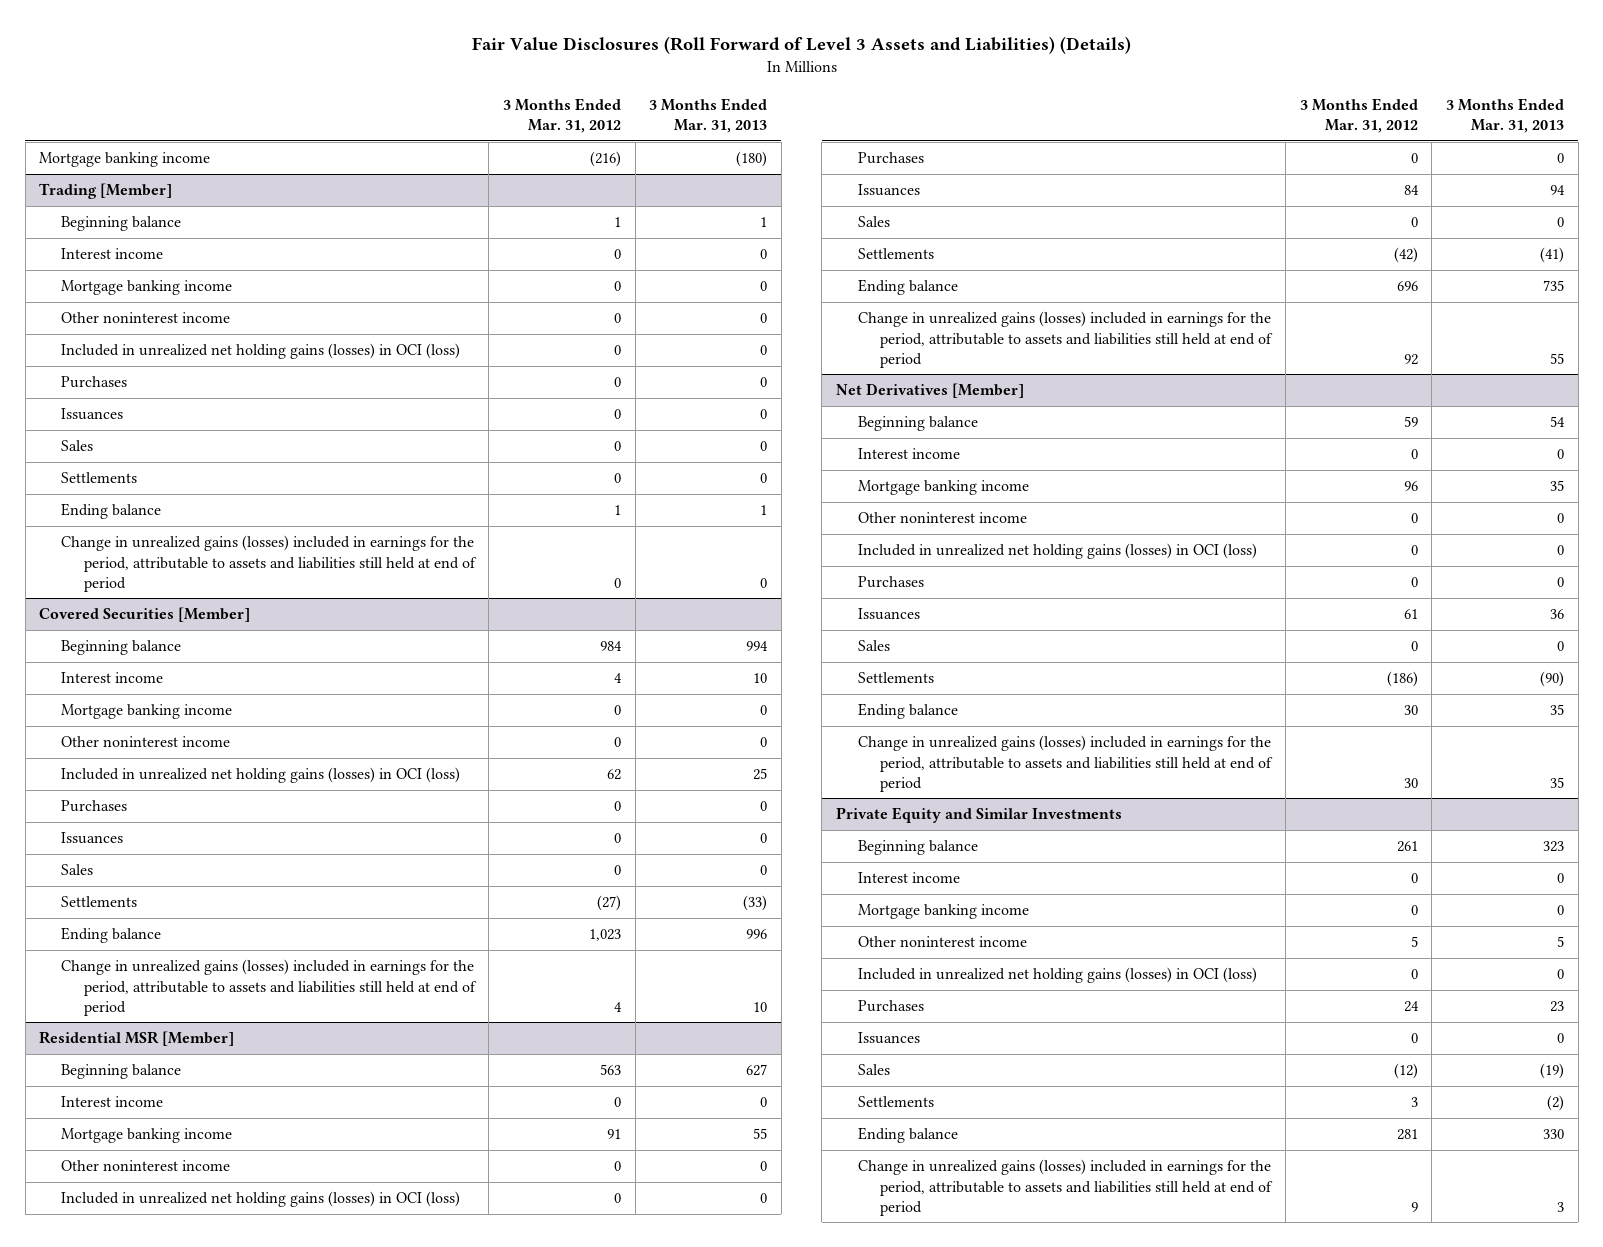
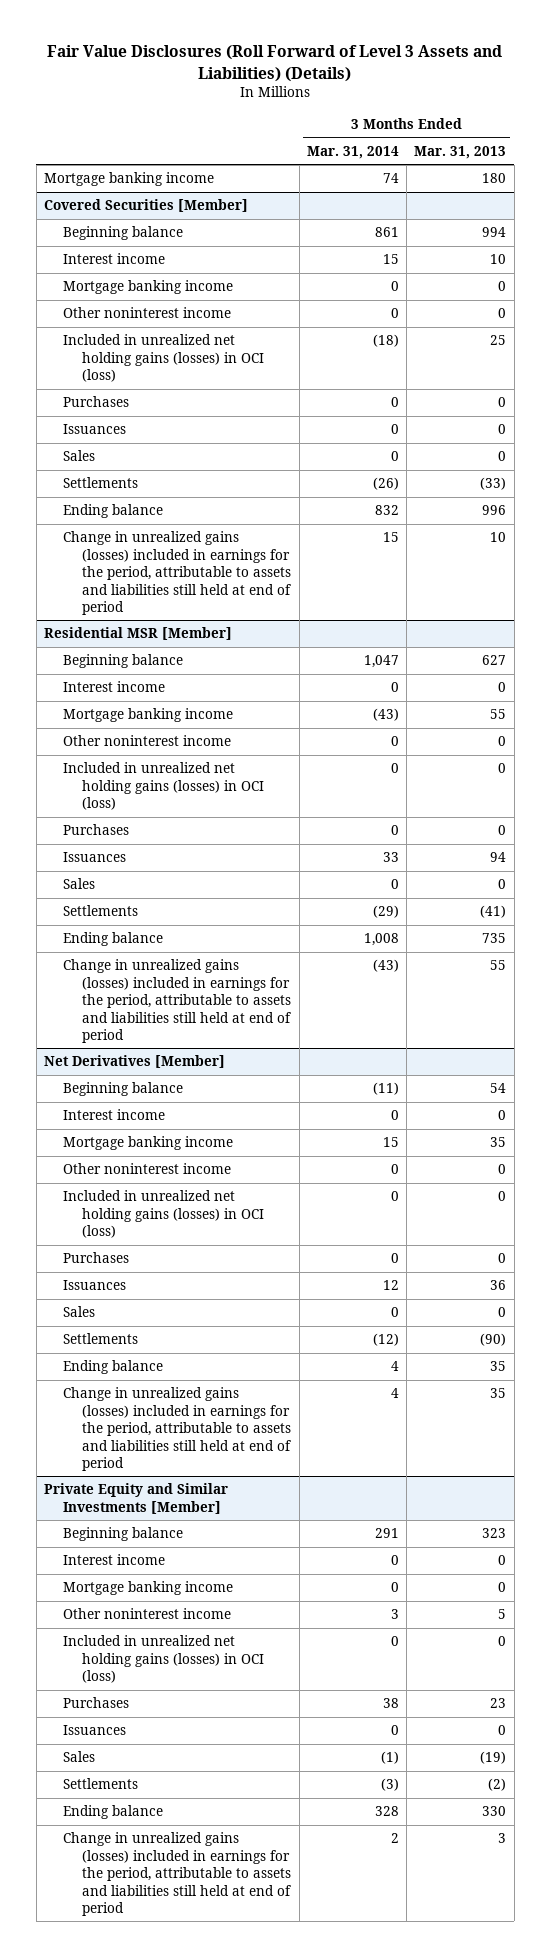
[502,97,621,134] 3 Months Ended Mar. 31, 2012 -> none
none -> [306,145,399,159] Mar. 31, 2014
[39,183,173,200] Trading [Member] -> none
[61,216,182,232] Beginning balance -> none
[61,248,164,260] Interest income -> none
[61,280,233,296] Mortgage banking income -> none
[61,312,231,324] Other noninterest income -> none
[61,343,461,360] Included in unrealized net holding gains (losses) in OCI (loss) -> none
[61,376,128,389] Purchases -> none
[61,408,124,421] Issuances -> none
[61,440,94,452] Sales -> none
[61,472,138,484] Settlements -> none
[61,503,162,520] Ending balance -> none
[61,535,477,592] Change in unrealized gains (losses) included in earnings for the period, attributable to assets and liabilities still held at end of period -> none
[736,151,768,168] (180) -> [482,173,507,184] 180
[836,807,1123,824] Private Equity and Similar Investments -> [44,1483,229,1514] Private Equity and Similar Investments [Member]

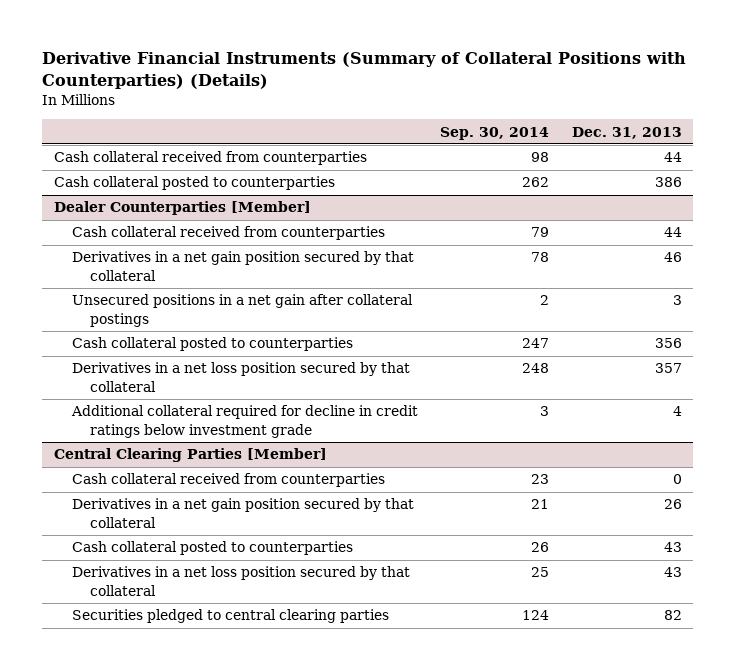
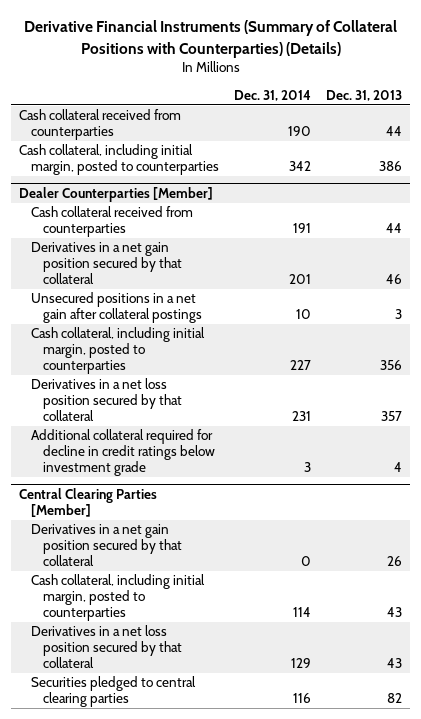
[440,126,550,140] Sep. 30, 2014 -> none
none -> [234,90,312,102] Dec. 31, 2014
[53,176,335,191] Cash collateral posted to counterparties -> [18,144,219,176] Cash collateral, including initial margin, posted to counterparties
[71,337,353,352] Cash collateral posted to counterparties -> [30,327,205,374] Cash collateral, including initial margin, posted to counterparties
[71,473,385,488] Cash collateral received from counterparties -> none
[71,541,353,556] Cash collateral posted to counterparties -> [30,574,205,621] Cash collateral, including initial margin, posted to counterparties

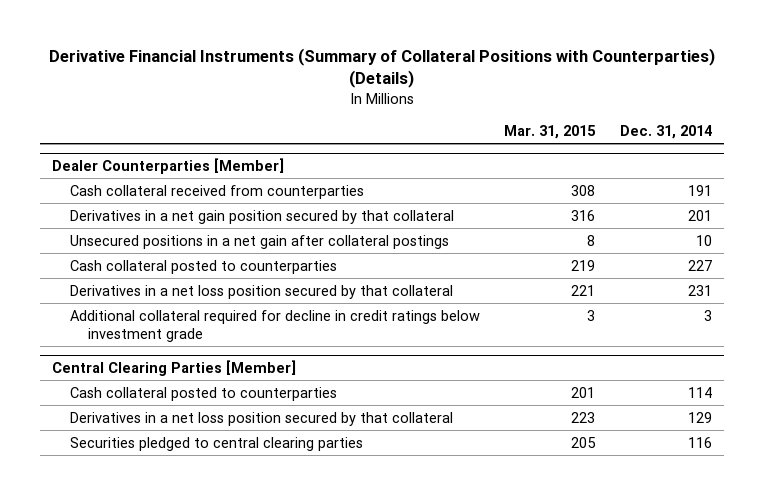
[326,90,403,102] Dec. 31, 2013 -> none
none -> [504,124,597,139] Mar. 31, 2015
[18,109,181,141] Cash collateral received from counterparties -> none
[18,144,219,176] Cash collateral, including initial margin, posted to counterparties -> none
[30,327,205,374] Cash collateral, including initial margin, posted to counterparties -> [70,259,338,274] Cash collateral posted to counterparties
[30,524,183,566] Derivatives in a net gain position secured by that collateral -> none
[30,574,205,621] Cash collateral, including initial margin, posted to counterparties -> [70,386,338,401] Cash collateral posted to counterparties

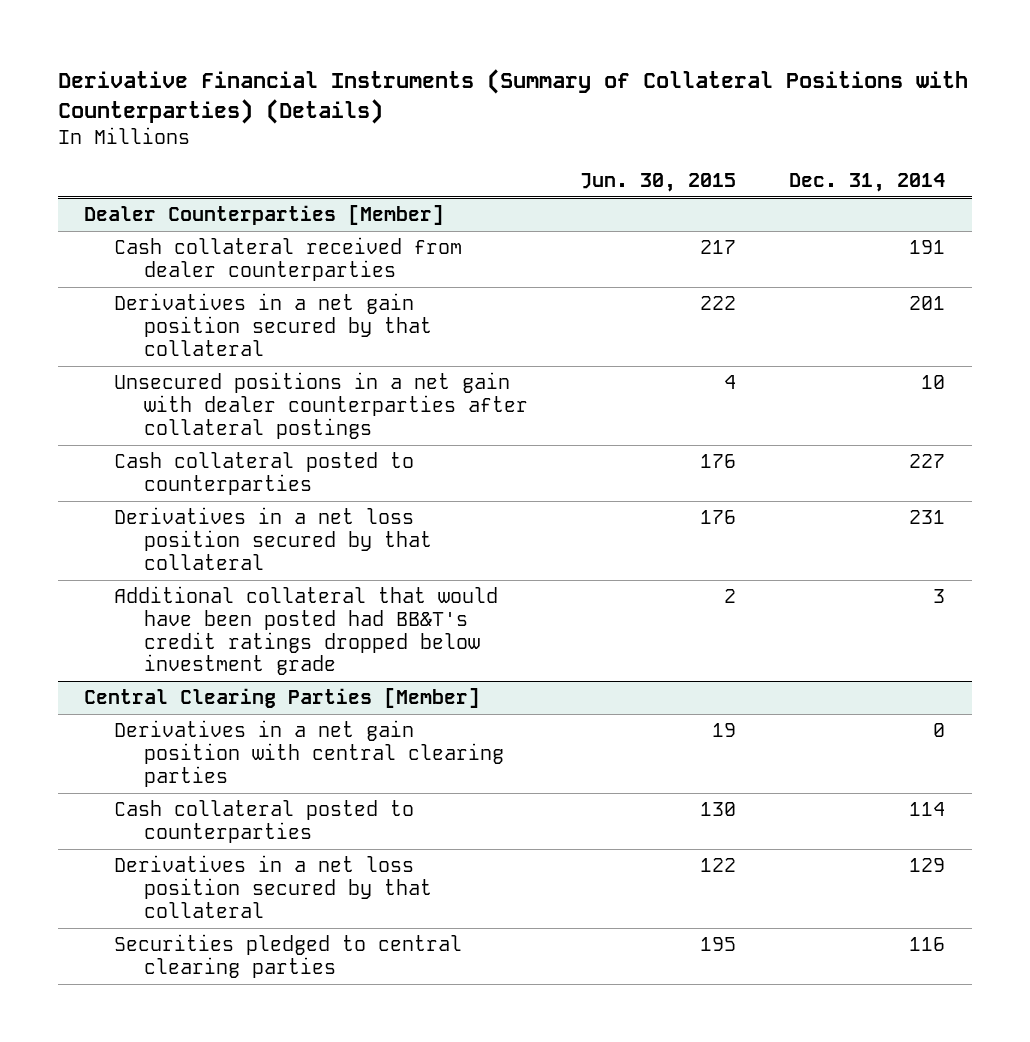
[504,124,597,139] Mar. 31, 2015 -> none
none -> [580,172,737,192] Jun. 30, 2015
[70,184,365,199] Cash collateral received from counterparties -> [114,237,463,282] Cash collateral received from dealer counterparties
[70,234,450,249] Unsecured positions in a net gain after collateral postings -> [114,372,528,439] Unsecured positions in a net gain with dealer counterparties after collateral postings
[70,309,481,342] Additional collateral required for decline in credit ratings below investment grade -> [114,586,499,676] Additional collateral that would have been posted had BB&T's credit ratings dropped below investment grade
none -> [114,720,504,787] Derivatives in a net gain position with central clearing parties

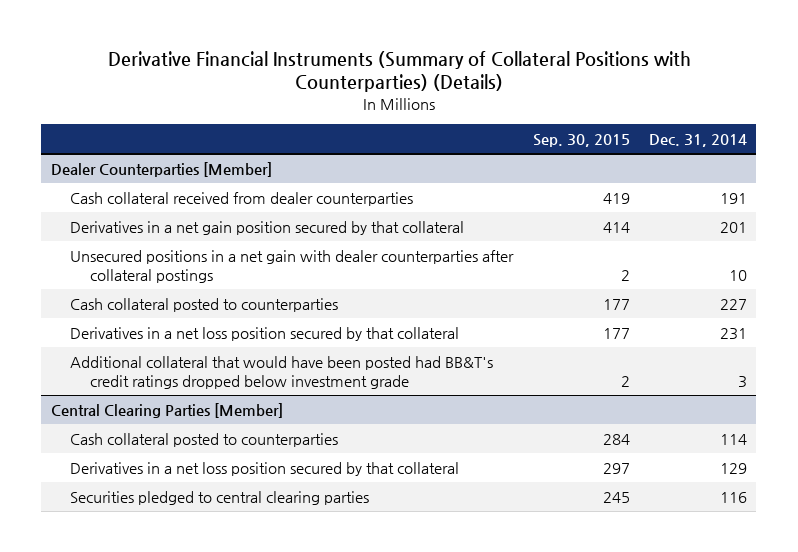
[580,172,737,192] Jun. 30, 2015 -> none
none -> [532,133,630,147] Sep. 30, 2015
[114,720,504,787] Derivatives in a net gain position with central clearing parties -> none

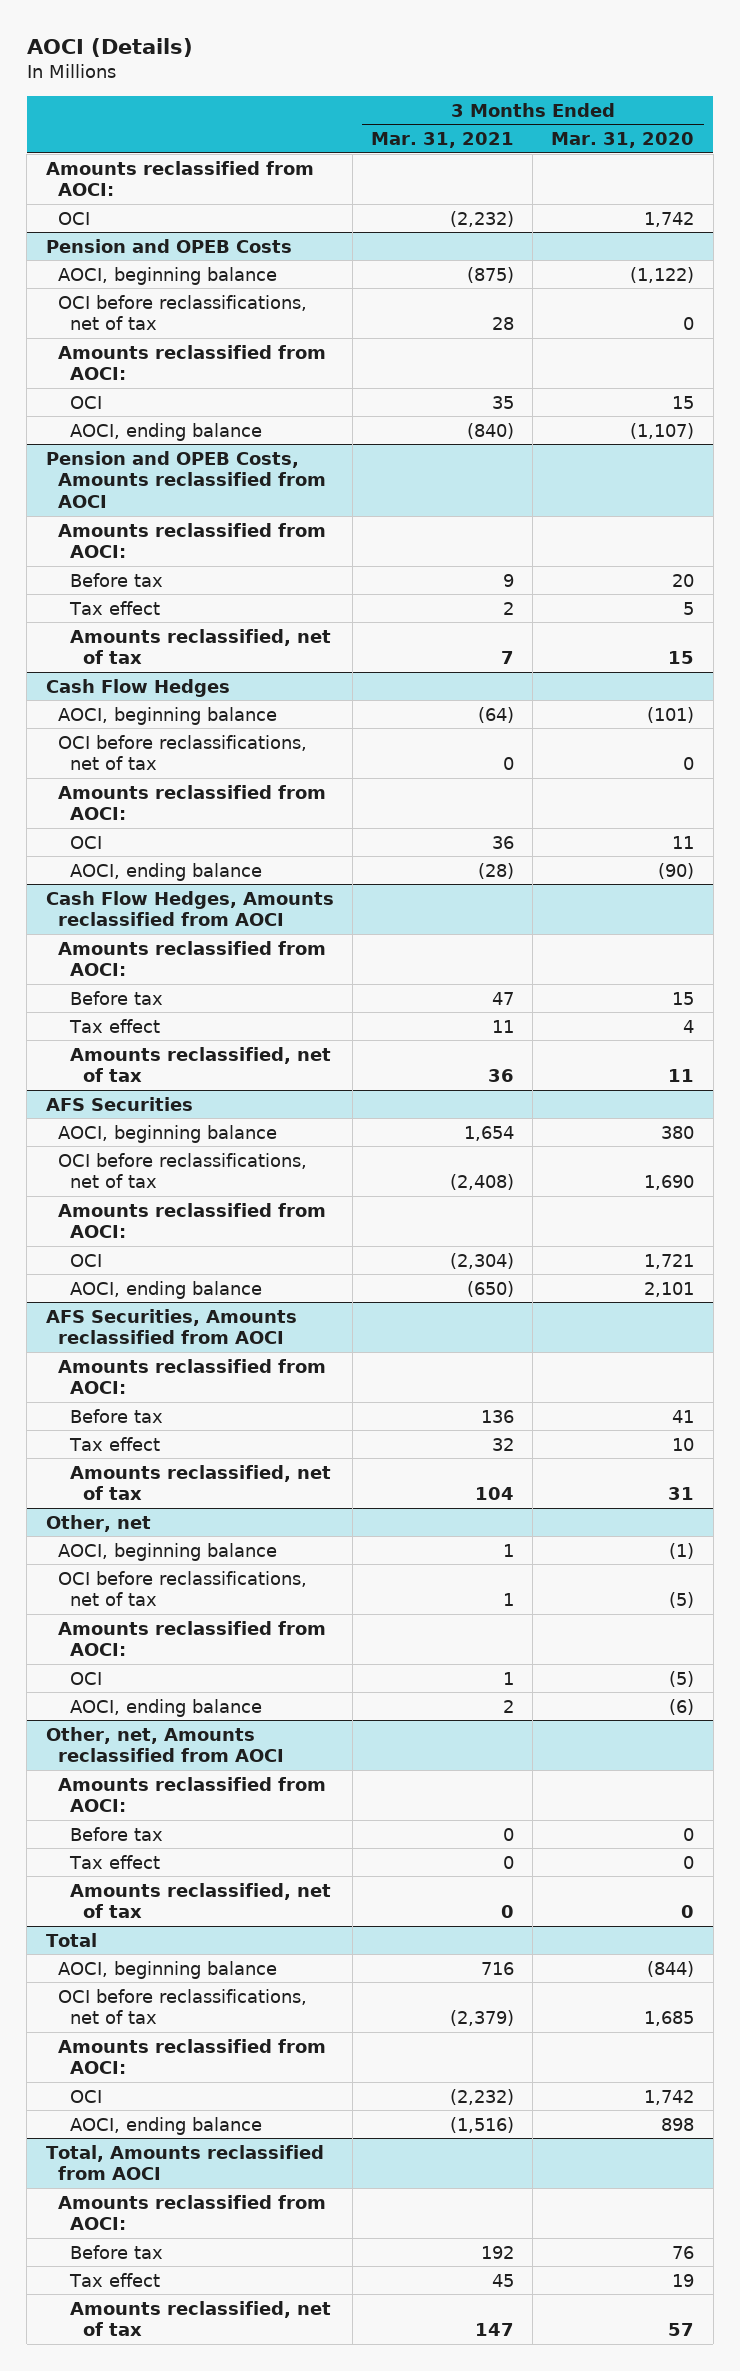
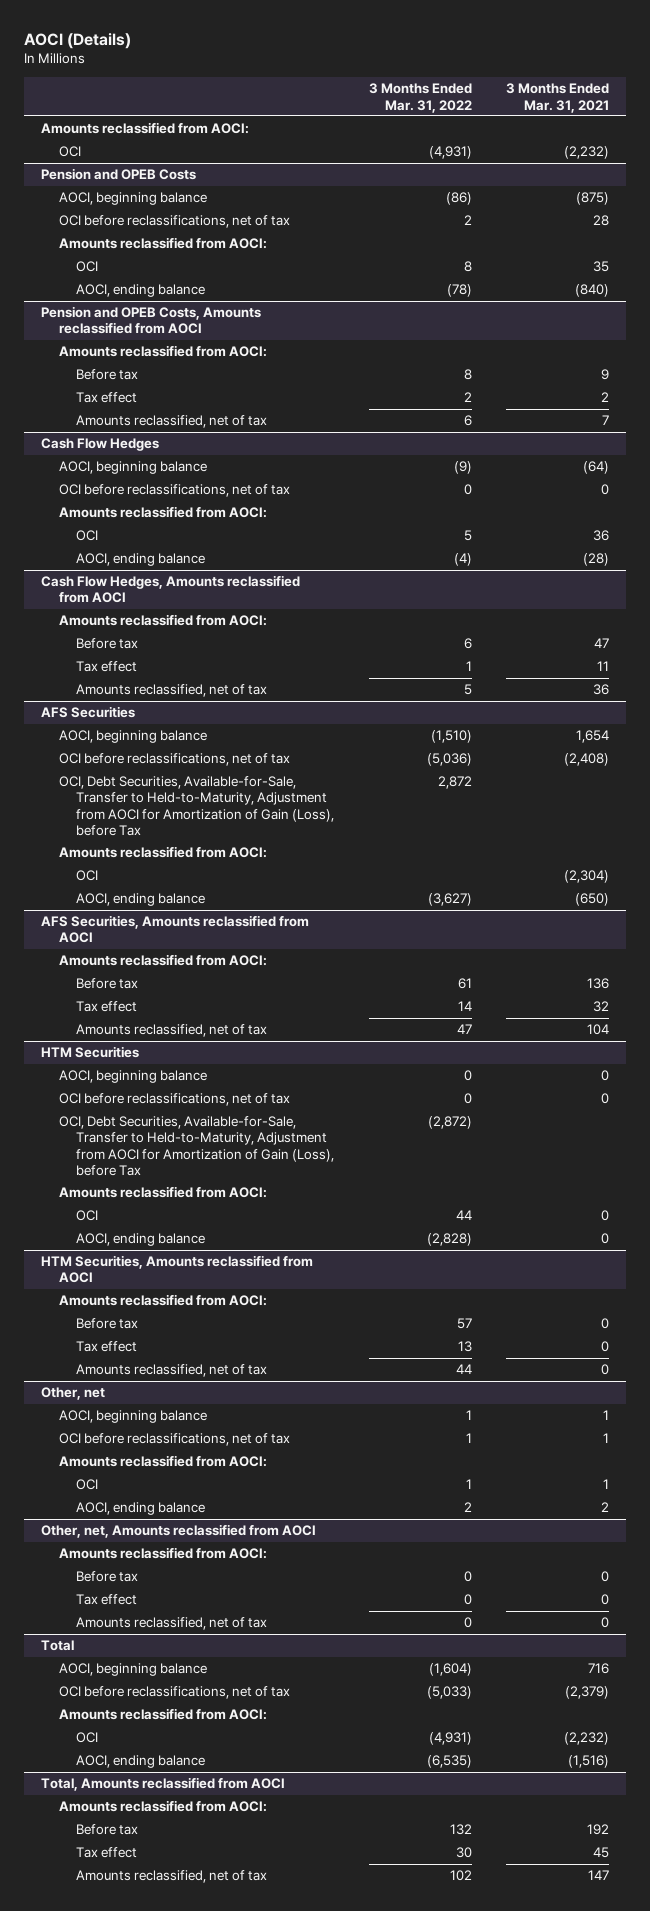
[551,131,695,148] Mar. 31, 2020 -> none
none -> [368,83,472,113] 3 Months Ended Mar. 31, 2022
none -> [58,776,335,836] OCI, Debt Securities, Available-for-Sale, Transfer to Held-to-Maturity, Adjustment from AOCI for Amortization of Gain (Loss), before Tax
none -> [40,1046,139,1059] HTM Securities
none -> [58,1070,207,1084] AOCI, beginning balance
none -> [58,1093,290,1107] OCI before reclassifications, net of tax
none -> [58,1116,335,1176] OCI, Debt Securities, Available-for-Sale, Transfer to Held-to-Maturity, Adjustment from AOCI for Amortization of Gain (Loss), before Tax
none -> [58,1186,267,1199] Amounts reclassified from AOCI:
none -> [76,1210,99,1222] OCI
none -> [76,1233,206,1247] AOCI, ending balance
none -> [40,1255,313,1284] HTM Securities, Amounts reclassified from AOCI
none -> [58,1294,267,1307] Amounts reclassified from AOCI:
none -> [76,1318,139,1330] Before tax
none -> [76,1341,138,1353] Tax effect
none -> [76,1364,268,1378] Amounts reclassified, net of tax

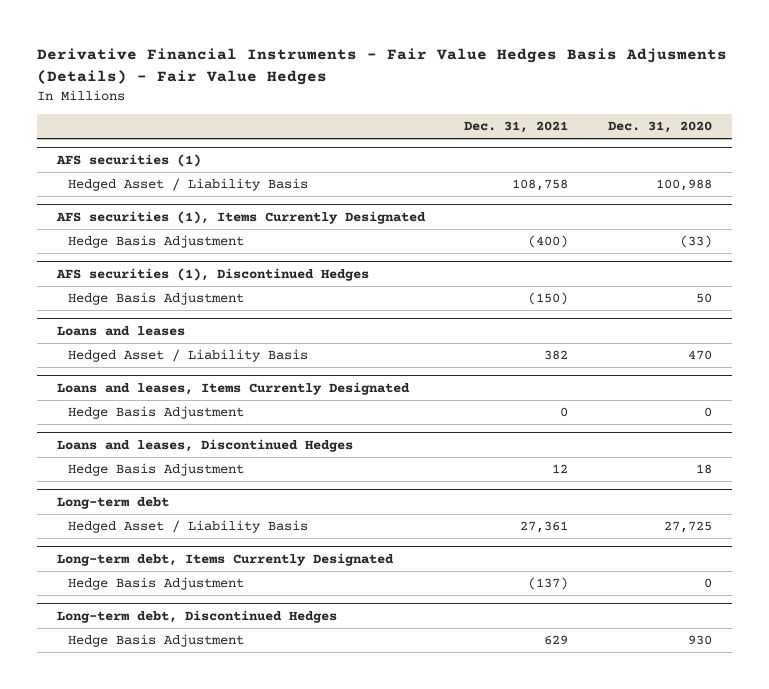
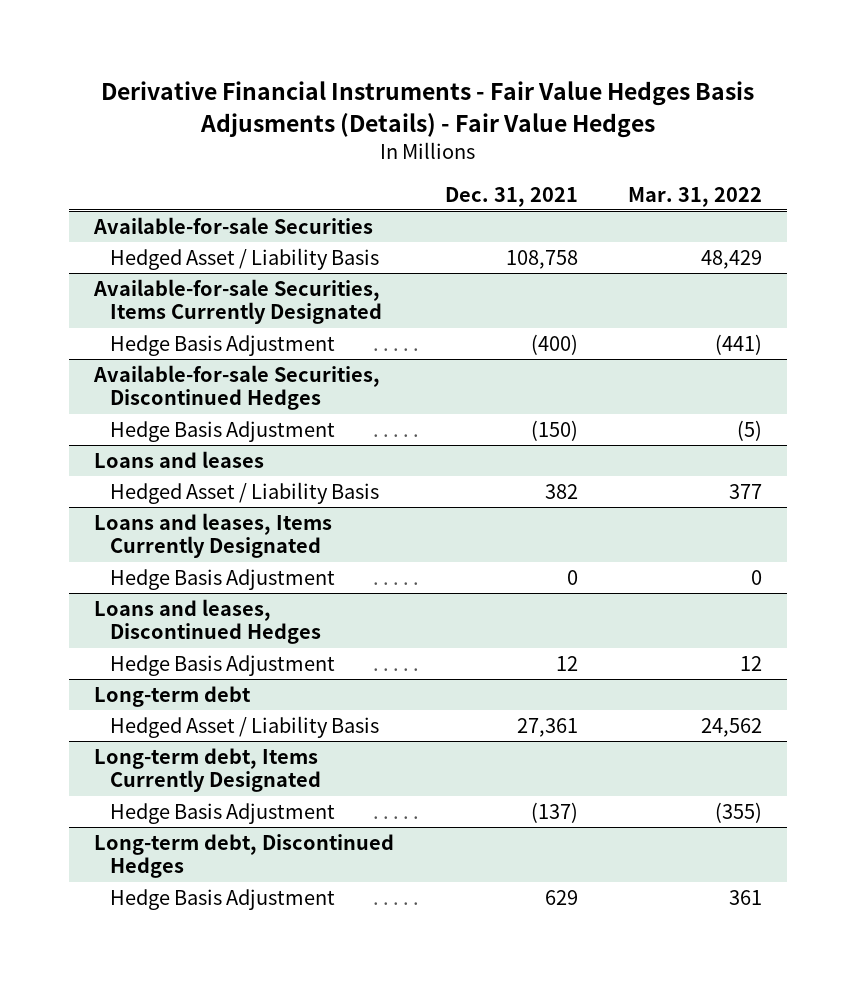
[607,121,712,134] Dec. 31, 2020 -> none
none -> [627,186,762,207] Mar. 31, 2022
[56,154,202,168] AFS securities (1) -> [93,216,374,234] Available-for-sale Securities
[56,211,427,225] AFS securities (1), Items Currently Designated -> none
none -> [93,278,382,325] Available-for-sale Securities, Items Currently Designated
[56,268,370,282] AFS securities (1), Discontinued Hedges -> none
none -> [93,364,381,411] Available-for-sale Securities, Discontinued Hedges

